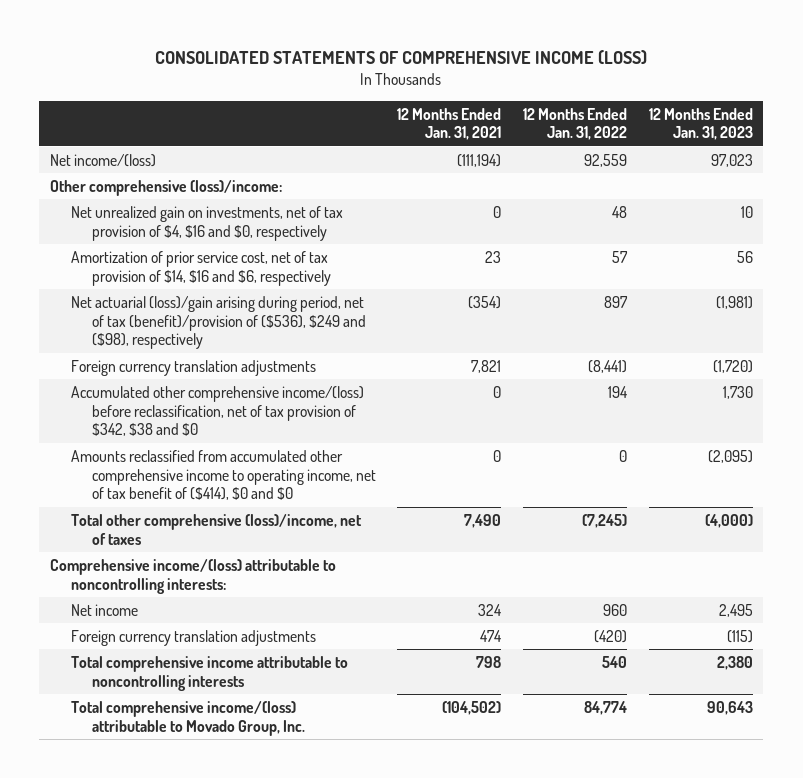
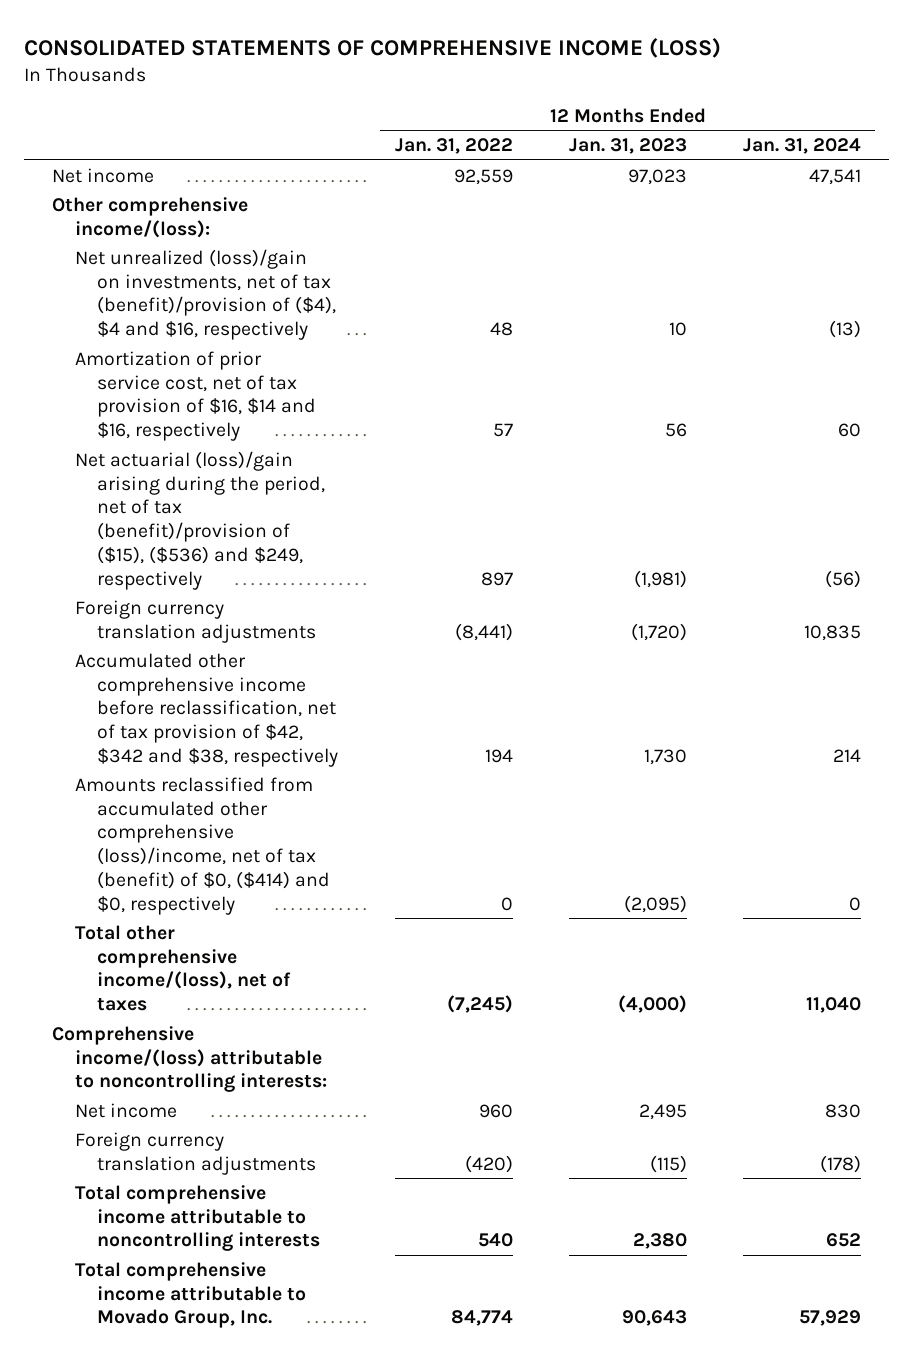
[397,107,502,141] 12 Months Ended Jan. 31, 2021 -> none
none -> [742,138,861,155] Jan. 31, 2024
[50,153,157,167] Net income/(loss) -> [52,167,155,183] Net income
[50,179,283,196] Other comprehensive (loss)/income: -> [52,196,249,238] Other comprehensive income/(loss):
[70,205,343,241] Net unrealized gain on investments, net of tax provision of $4, $16 and $0, respectively -> [74,248,337,341] Net unrealized (loss)/gain on investments, net of tax (benefit)/provision of ($4), $4 and $16, respectively
[70,250,331,286] Amortization of prior service cost, net of tax provision of $14, $16 and $6, respectively -> [74,350,317,442] Amortization of prior service cost, net of tax provision of $16, $14 and $16, respectively
[70,295,366,350] Net actuarial (loss)/gain arising during period, net of tax (benefit)/provision of ($536), $249 and ($98), respectively -> [74,450,326,590] Net actuarial (loss)/gain arising during the period, net of tax (benefit)/provision of ($15), ($536) and $249, respectively
[70,385,364,437] Accumulated other comprehensive income/(loss) before reclassification, net of tax provision of $342, $38 and $0 -> [74,652,339,767] Accumulated other comprehensive income before reclassification, net of tax provision of $42, $342 and $38, respectively
[70,449,376,501] Amounts reclassified from accumulated other comprehensive income to operating income, net of tax benefit of ($414), $0 and $0 -> [74,776,331,915] Amounts reclassified from accumulated other comprehensive (loss)/income, net of tax (benefit) of $0, ($414) and $0, respectively
[70,513,362,545] Total other comprehensive (loss)/income, net of taxes -> [74,924,292,1012] Total other comprehensive income/(loss), net of taxes
[70,700,305,736] Total comprehensive income/(loss) attributable to Movado Group, Inc. -> [74,1261,307,1329] Total comprehensive income attributable to Movado Group, Inc.

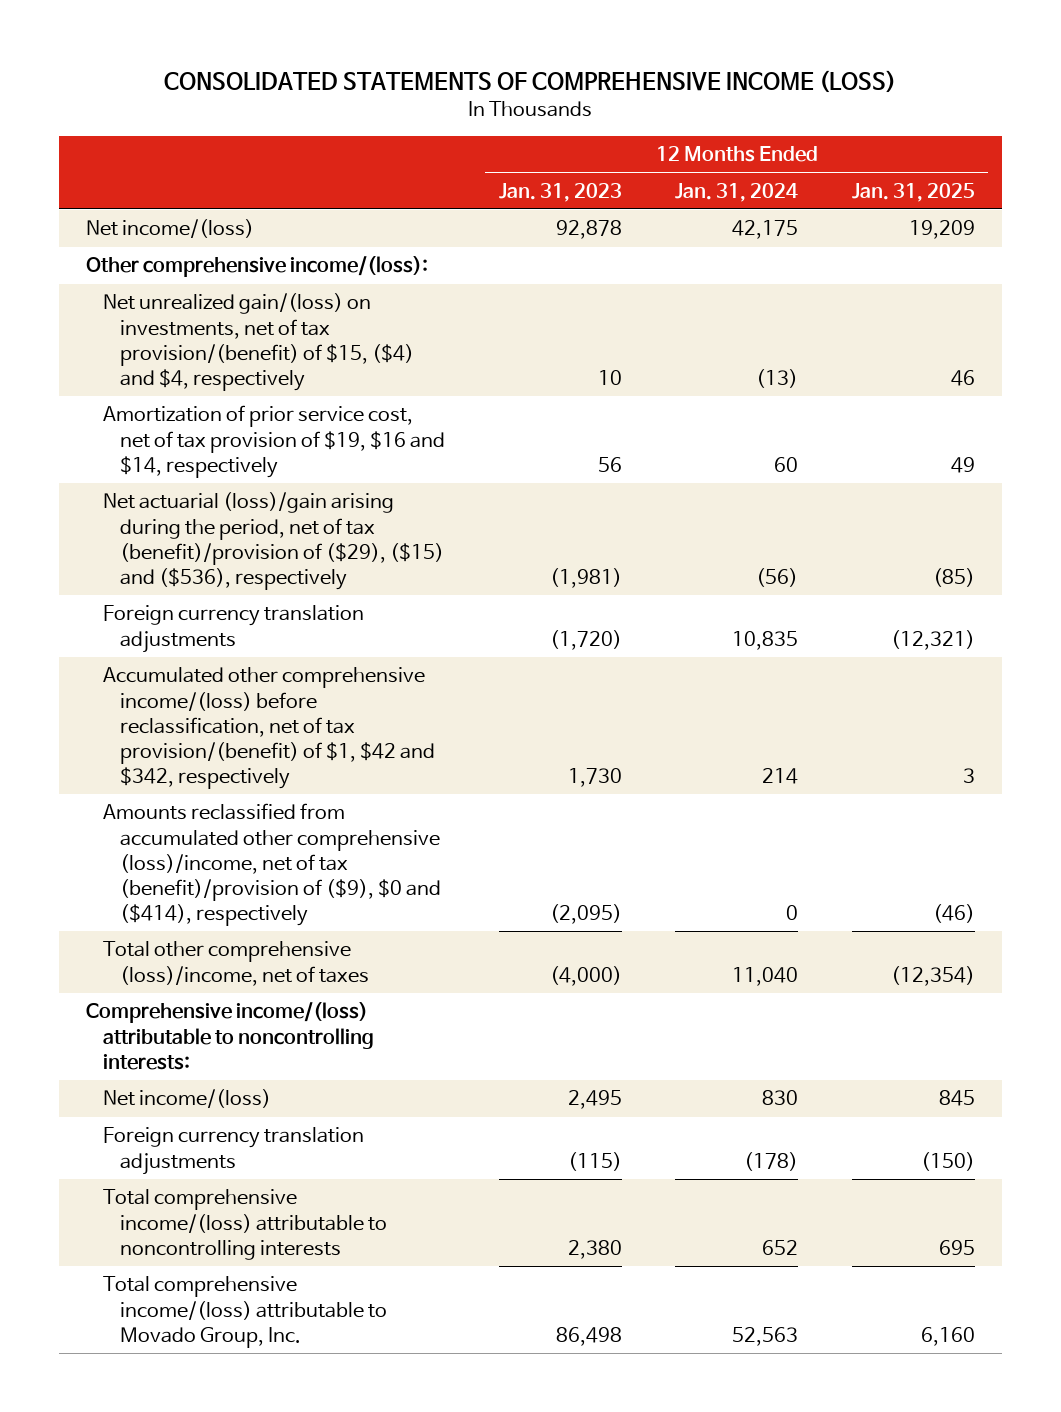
[394,138,513,155] Jan. 31, 2022 -> none
none -> [852,182,976,202] Jan. 31, 2025
[52,167,155,183] Net income -> [85,219,254,239] Net income/(loss)
[627,168,687,185] 97,023 -> [555,220,622,240] 92,878
[808,168,861,185] 47,541 -> [732,220,799,240] 42,175
[74,248,337,341] Net unrealized (loss)/gain on investments, net of tax (benefit)/provision of ($4), $4 and $16, respectively -> [102,293,415,391] Net unrealized gain/(loss) on investments, net of tax provision/(benefit) of $15, ($4) and $4, respectively
[74,350,317,442] Amortization of prior service cost, net of tax provision of $16, $14 and $16, respectively -> [102,405,446,478] Amortization of prior service cost, net of tax provision of $19, $16 and $14, respectively
[74,450,326,590] Net actuarial (loss)/gain arising during the period, net of tax (benefit)/provision of ($15), ($536) and $249, respectively -> [102,492,445,590] Net actuarial (loss)/gain arising during the period, net of tax (benefit)/provision of ($29), ($15) and ($536), respectively
[74,652,339,767] Accumulated other comprehensive income before reclassification, net of tax provision of $42, $342 and $38, respectively -> [102,667,436,790] Accumulated other comprehensive income/(loss) before reclassification, net of tax provision/(benefit) of $1, $42 and $342, respectively
[74,776,331,915] Amounts reclassified from accumulated other comprehensive (loss)/income, net of tax (benefit) of $0, ($414) and $0, respectively -> [102,803,442,927] Amounts reclassified from accumulated other comprehensive (loss)/income, net of tax (benefit)/provision of ($9), $0 and ($414), respectively
[74,924,292,1012] Total other comprehensive income/(loss), net of taxes -> [102,941,370,986] Total other comprehensive (loss)/income, net of taxes
[74,1102,177,1118] Net income -> [102,1089,271,1109] Net income/(loss)
[74,1184,321,1252] Total comprehensive income attributable to noncontrolling interests -> [102,1189,388,1260] Total comprehensive income/(loss) attributable to noncontrolling interests
[74,1261,307,1329] Total comprehensive income attributable to Movado Group, Inc. -> [102,1276,388,1348] Total comprehensive income/(loss) attributable to Movado Group, Inc.
[621,1310,687,1327] 90,643 -> [555,1326,622,1346] 86,498
[798,1310,861,1327] 57,929 -> [732,1326,799,1346] 52,563

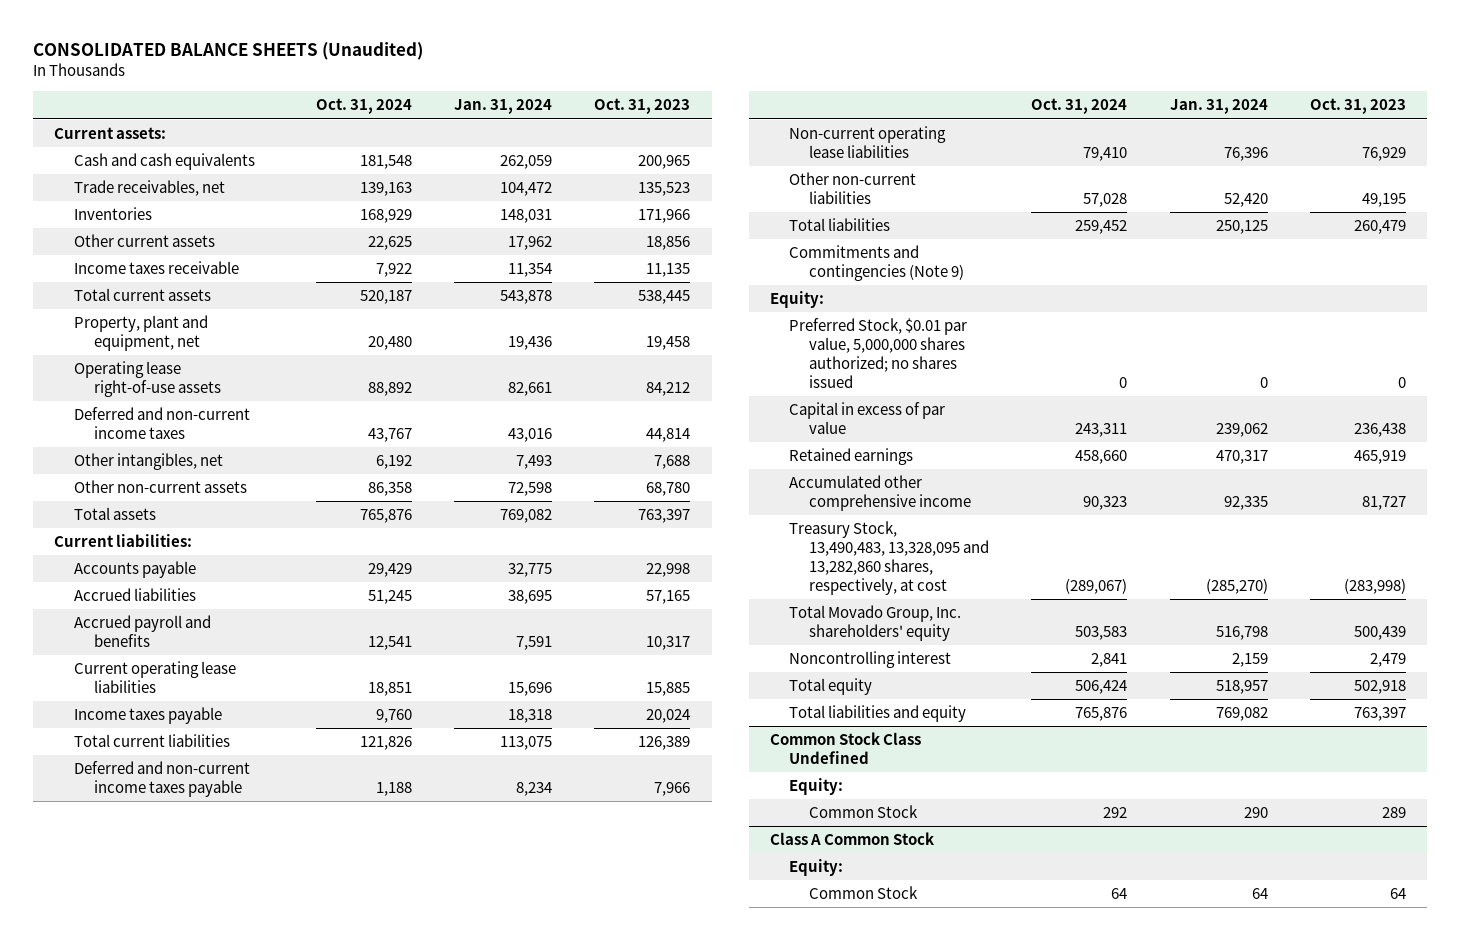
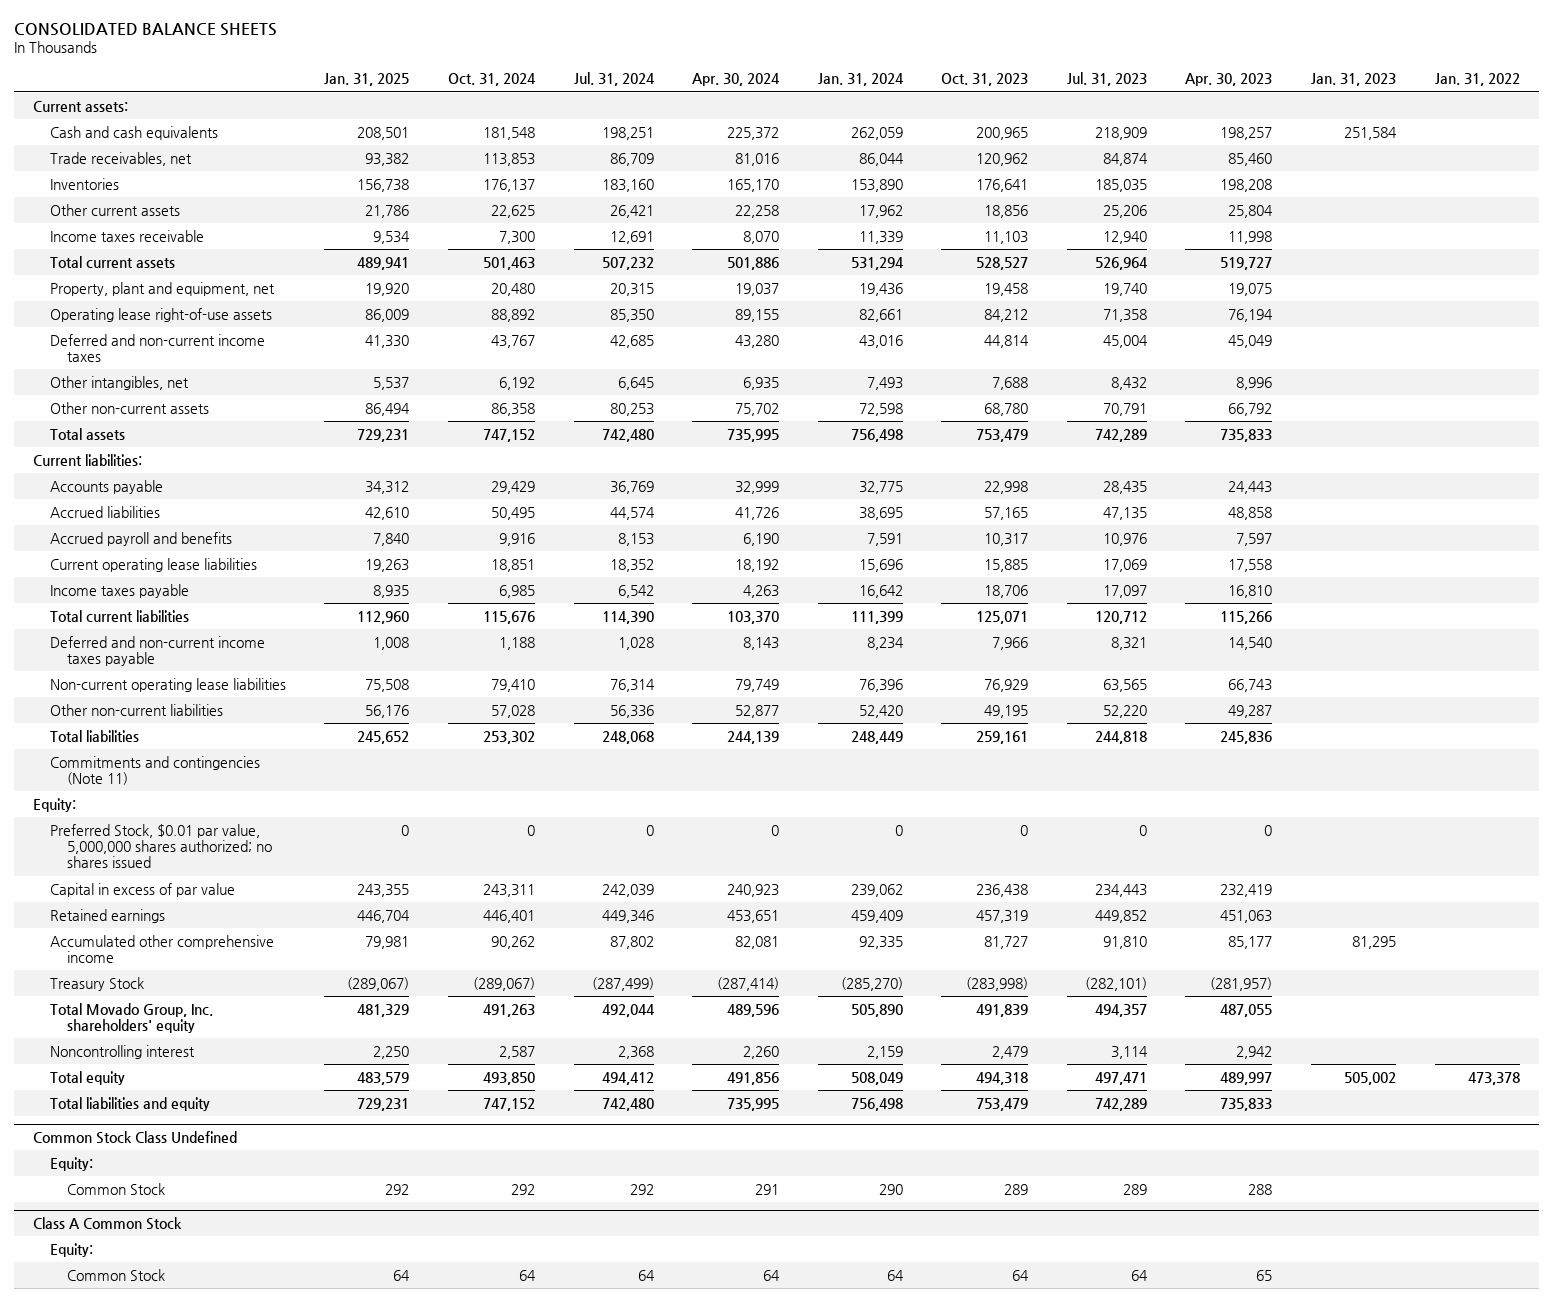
[33,42,424,61] CONSOLIDATED BALANCE SHEETS (Unaudited) -> [13,23,277,37] CONSOLIDATED BALANCE SHEETS
none -> [324,73,410,87] Jan. 31, 2025
none -> [573,72,655,87] Jul. 31, 2024
none -> [692,73,781,87] Apr. 30, 2024
none -> [1066,72,1147,87] Jul. 31, 2023
none -> [1185,73,1273,87] Apr. 30, 2023
none -> [1311,73,1397,87] Jan. 31, 2023
none -> [1434,73,1520,87] Jan. 31, 2022
[360,182,413,197] 139,163 -> [482,152,535,166] 113,853
[500,182,553,197] 104,472 -> [858,152,904,166] 86,044
[638,182,691,197] 135,523 -> [976,152,1029,166] 120,962
[360,209,413,224] 168,929 -> [482,178,535,192] 176,137
[500,209,553,224] 148,031 -> [850,178,903,192] 153,890
[638,209,691,224] 171,966 -> [976,178,1029,192] 176,641
[376,263,413,278] 7,922 -> [498,230,535,244] 7,300
[508,263,553,278] 11,354 -> [858,230,903,244] 11,339
[646,263,691,278] 11,135 -> [984,230,1029,244] 11,103
[360,290,413,305] 520,187 -> [482,256,535,270] 501,463
[500,290,553,305] 543,878 -> [850,256,904,270] 531,294
[638,290,691,305] 538,445 -> [976,256,1029,270] 528,527
[360,509,413,524] 765,876 -> [482,428,535,442] 747,152
[500,509,553,524] 769,082 -> [850,428,903,442] 756,498
[638,509,691,524] 763,397 -> [976,428,1029,442] 753,479
[368,590,413,605] 51,245 -> [490,506,535,520] 50,495
[368,636,413,651] 12,541 -> [498,532,535,546] 9,916
[376,709,413,724] 9,760 -> [498,584,535,598] 6,985
[508,709,553,724] 18,318 -> [858,584,903,598] 16,642
[646,709,691,724] 20,024 -> [984,584,1029,598] 18,706
[360,736,413,751] 121,826 -> [482,610,535,624] 115,676
[500,736,553,751] 113,075 -> [850,610,903,624] 111,399
[638,736,691,751] 126,389 -> [976,610,1029,624] 125,071
[1075,220,1128,235] 259,452 -> [482,730,535,744] 253,302
[1215,220,1268,235] 250,125 -> [850,730,903,744] 248,449
[1353,220,1406,235] 260,479 -> [976,730,1029,744] 259,161
[789,245,965,282] Commitments and contingencies (Note 9) -> [49,755,260,785] Commitments and contingencies (Note 11)
[1075,450,1128,465] 458,660 -> [482,909,535,923] 446,401
[1215,450,1268,465] 470,317 -> [850,909,903,923] 459,409
[1353,450,1406,465] 465,919 -> [976,909,1029,923] 457,319
[1083,496,1128,511] 90,323 -> [490,935,535,949] 90,262
[789,521,990,595] Treasury Stock, 13,490,483, 13,328,095 and 13,282,860 shares, respectively, at cost -> [49,976,144,991] Treasury Stock
[1075,626,1128,641] 503,583 -> [482,1003,535,1017] 491,263
[1215,626,1268,641] 516,798 -> [850,1003,903,1017] 505,890
[1353,626,1406,641] 500,439 -> [976,1003,1029,1017] 491,839
[1091,653,1128,668] 2,841 -> [498,1045,535,1059] 2,587
[1075,680,1128,695] 506,424 -> [482,1071,535,1085] 493,850
[1215,680,1268,695] 518,957 -> [850,1071,903,1085] 508,049
[1353,680,1406,695] 502,918 -> [976,1071,1029,1085] 494,318
[1075,707,1128,722] 765,876 -> [482,1097,535,1111] 747,152
[1215,707,1268,722] 769,082 -> [850,1097,903,1111] 756,498
[1353,707,1406,722] 763,397 -> [976,1097,1029,1111] 753,479

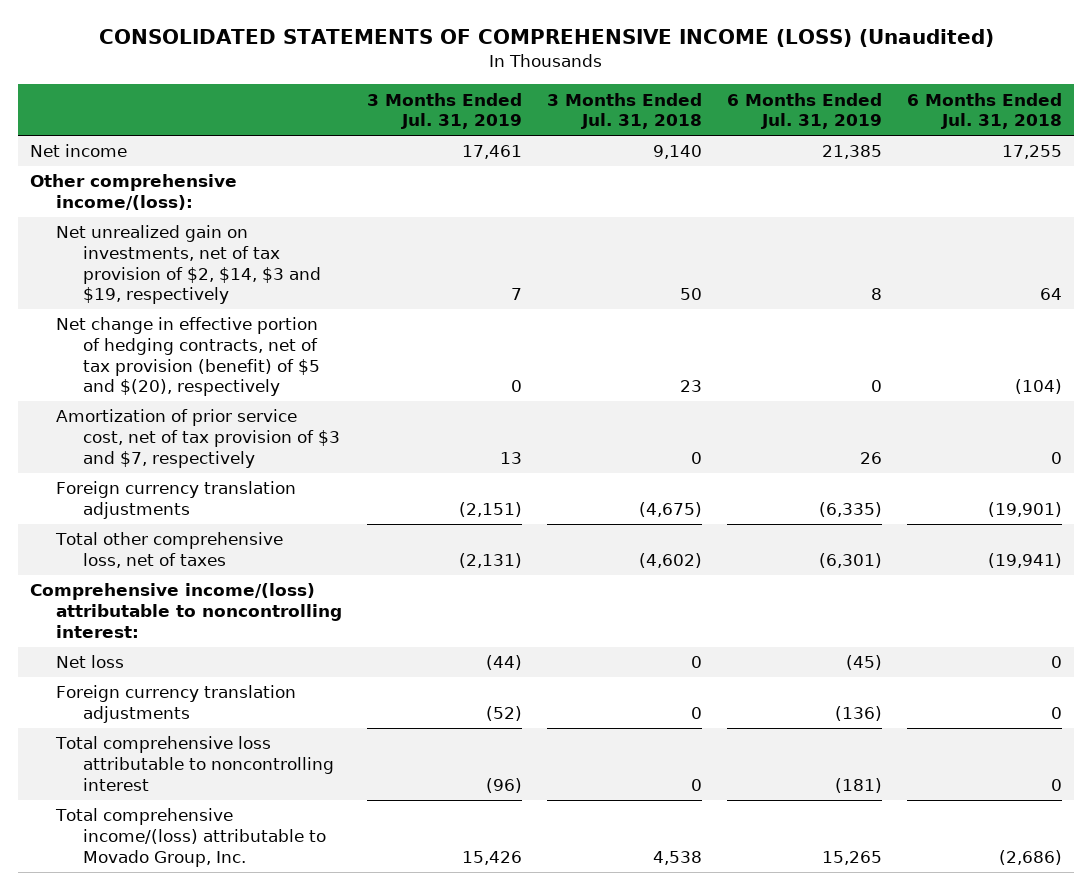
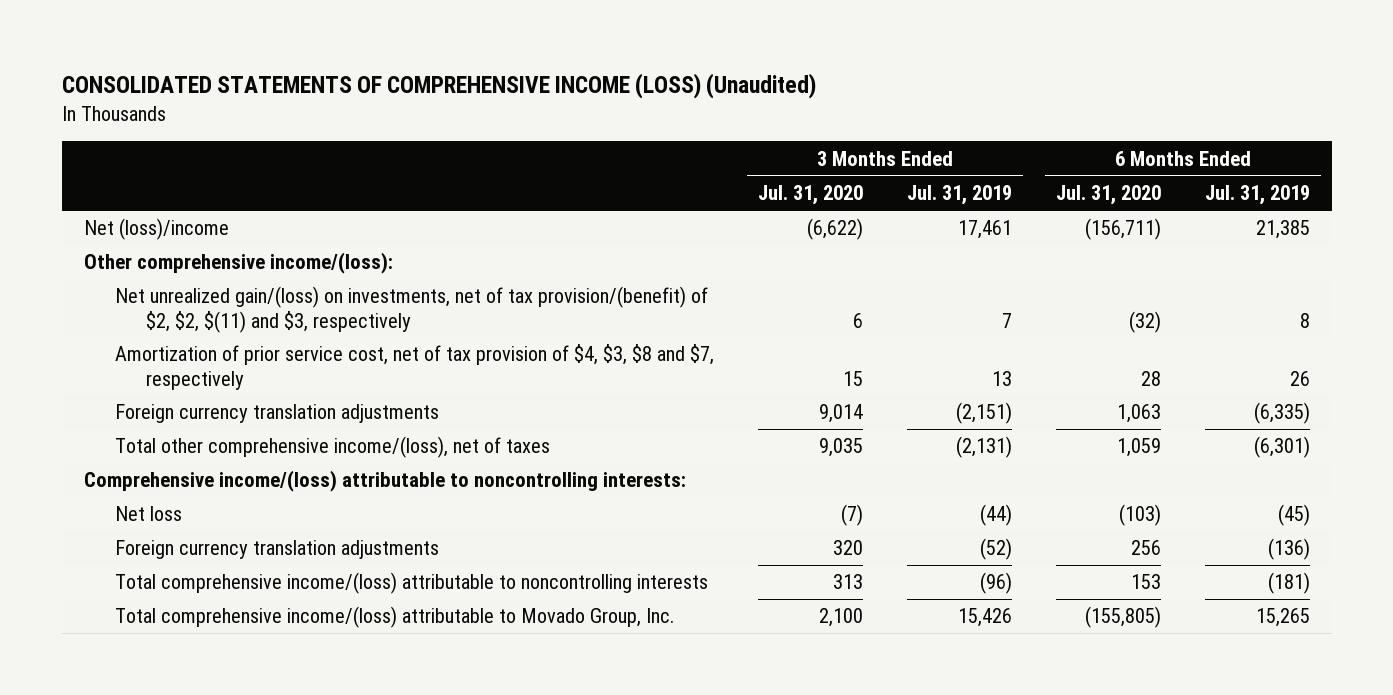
[547,92,703,130] 3 Months Ended Jul. 31, 2018 -> none
[906,92,1062,130] 6 Months Ended Jul. 31, 2018 -> none
none -> [757,185,863,206] Jul. 31, 2020
none -> [1055,185,1161,206] Jul. 31, 2020
[30,144,128,158] Net income -> [83,218,229,241] Net (loss)/income
[56,317,320,397] Net change in effective portion of hedging contracts, net of tax provision (benefit) of $5 and $(20), respectively -> none
[56,225,321,305] Net unrealized gain on investments, net of tax provision of $2, $14, $3 and $19, respectively -> [114,286,708,333] Net unrealized gain/(loss) on investments, net of tax provision/(benefit) of $2, $2, $(11) and $3, respectively
[56,409,340,468] Amortization of prior service cost, net of tax provision of $3 and $7, respectively -> [114,344,714,390] Amortization of prior service cost, net of tax provision of $4, $3, $8 and $7, respectively
[55,532,284,569] Total other comprehensive loss, net of taxes -> [114,436,550,459] Total other comprehensive income/(loss), net of taxes
[30,583,343,638] Comprehensive income/(loss) attributable to noncontrolling interest: -> [83,470,686,493] Comprehensive income/(loss) attributable to noncontrolling interests:
[55,736,334,791] Total comprehensive loss attributable to noncontrolling interest -> [114,572,708,595] Total comprehensive income/(loss) attributable to noncontrolling interests

